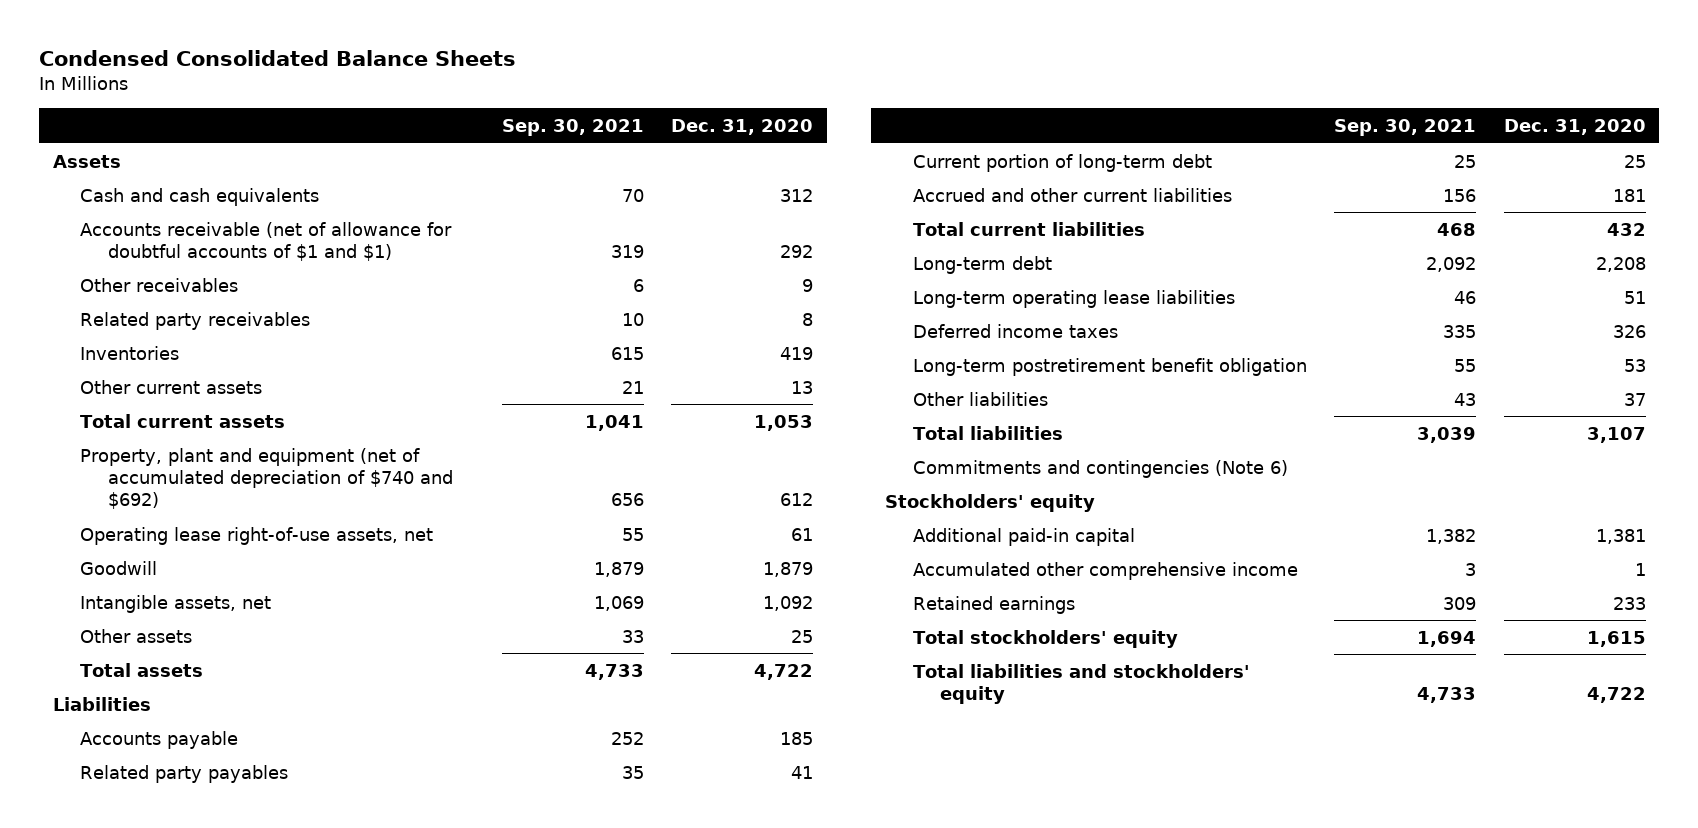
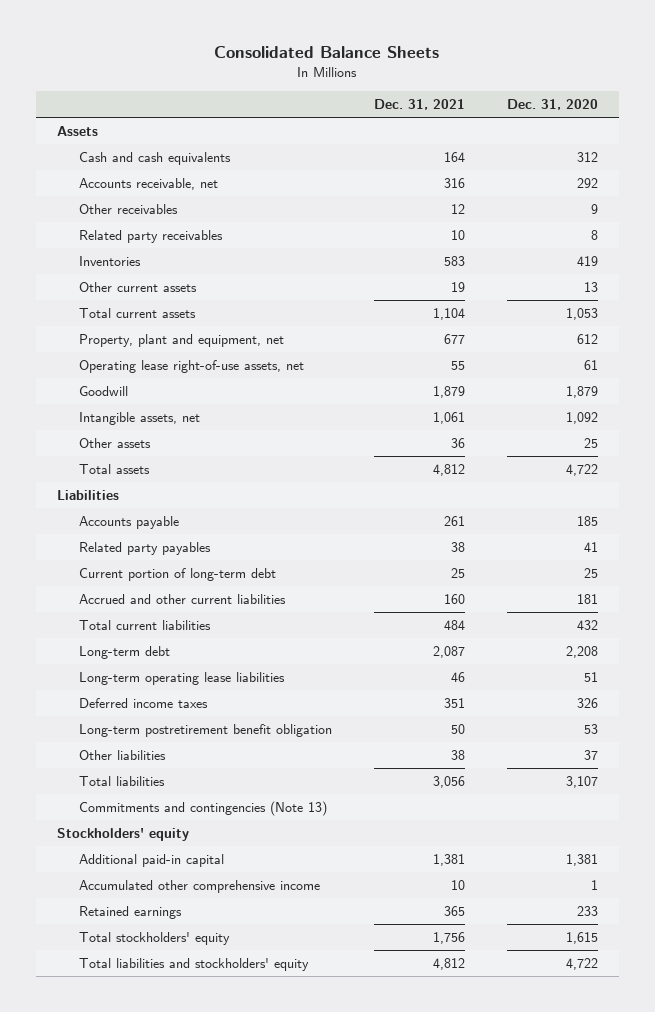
[38,50,516,67] Condensed Consolidated Balance Sheets -> [214,46,440,59] Consolidated Balance Sheets
[501,118,644,136] Sep. 30, 2021 -> none
none -> [373,99,465,111] Dec. 31, 2021
[80,221,453,261] Accounts receivable (net of allowance for doubtful accounts of $1 and $1) -> [79,177,219,190] Accounts receivable, net
[80,447,453,509] Property, plant and equipment (net of accumulated depreciation of $740 and $692) -> [79,333,285,347] Property, plant and equipment, net
[912,459,1288,478] Commitments and contingencies (Note 6) -> [79,800,328,816] Commitments and contingencies (Note 13)

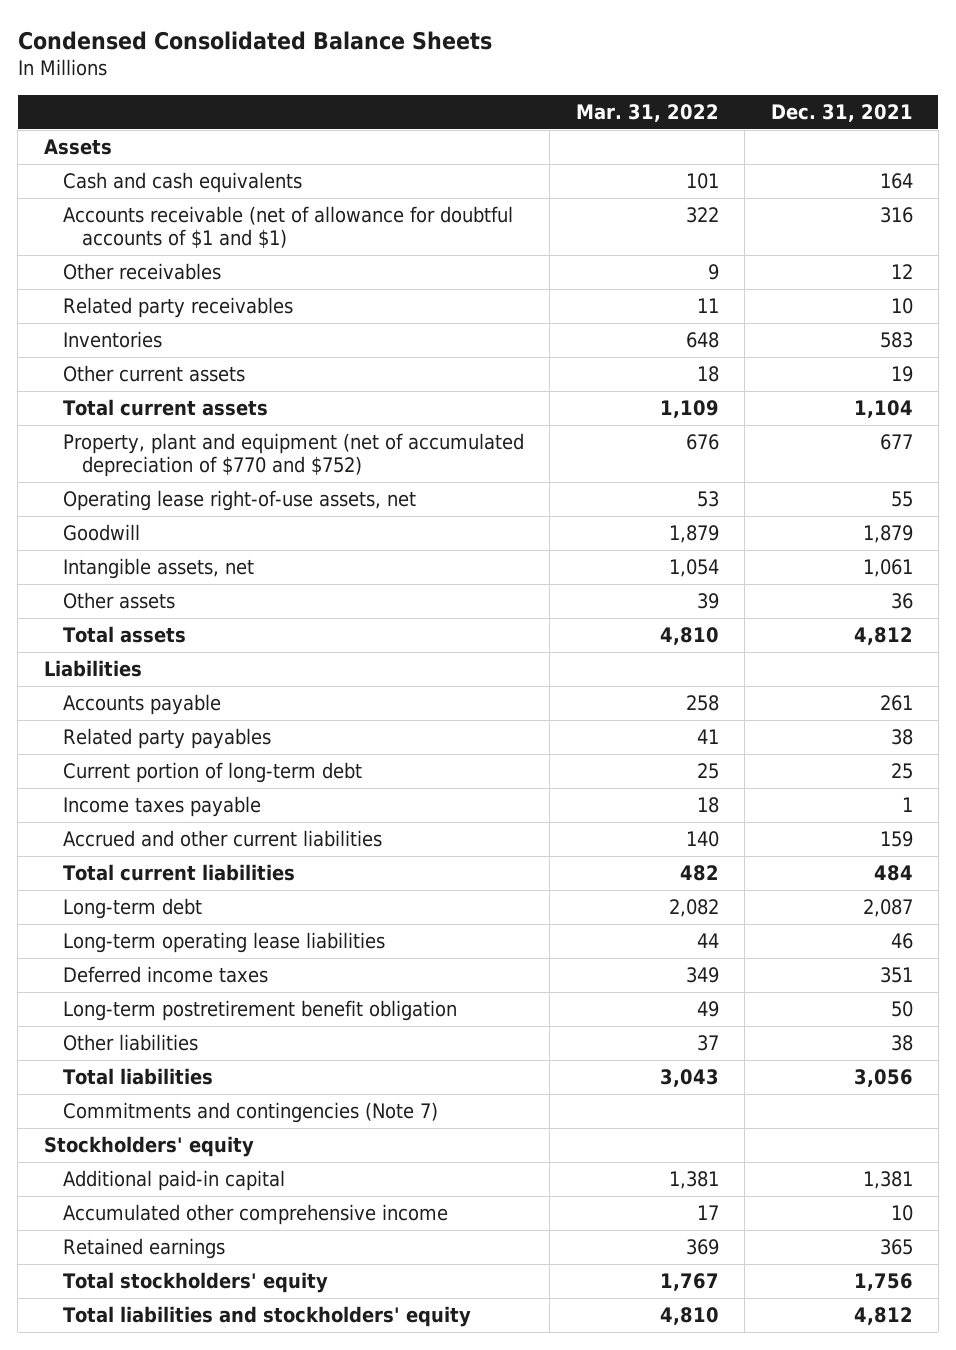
[214,46,440,59] Consolidated Balance Sheets -> [17,30,492,50] Condensed Consolidated Balance Sheets
[506,99,598,111] Dec. 31, 2020 -> none
none -> [575,104,719,123] Mar. 31, 2022
[79,177,219,190] Accounts receivable, net -> [63,206,514,249] Accounts receivable (net of allowance for doubtful accounts of $1 and $1)
[79,333,285,347] Property, plant and equipment, net -> [63,433,525,478] Property, plant and equipment (net of accumulated depreciation of $770 and $752)
none -> [63,796,262,818] Income taxes payable
[443,593,465,604] 160 -> [879,831,913,848] 159
[79,800,328,816] Commitments and contingencies (Note 13) -> [63,1102,439,1124] Commitments and contingencies (Note 7)

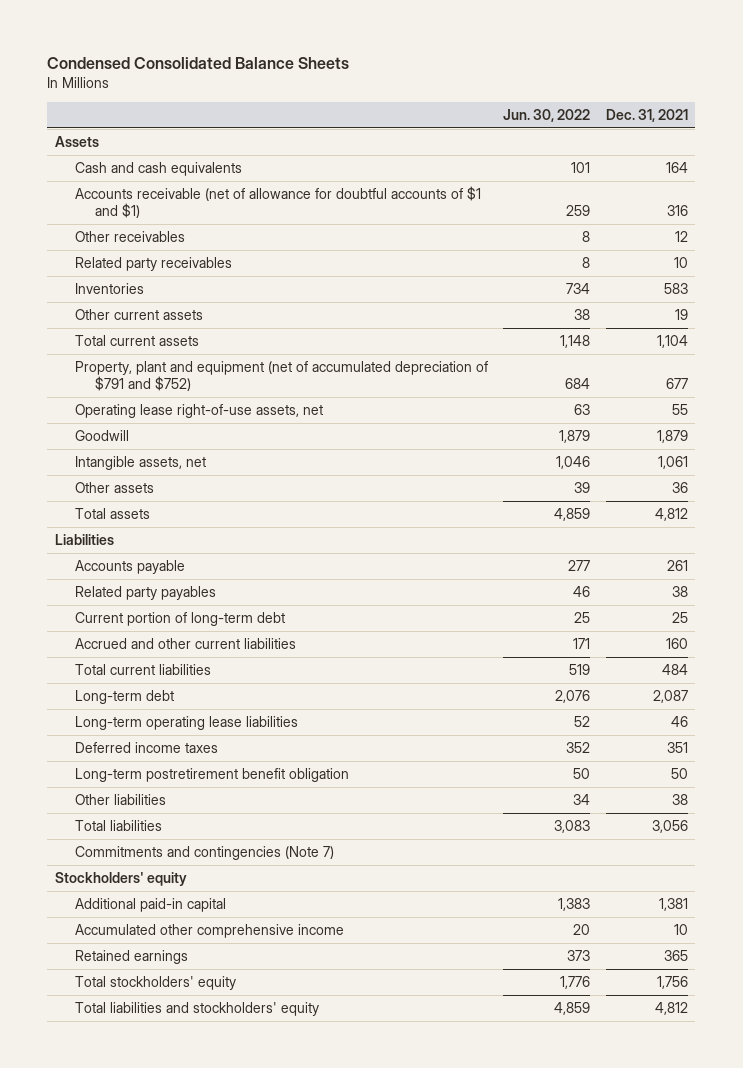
[575,104,719,123] Mar. 31, 2022 -> none
none -> [503,109,591,123] Jun. 30, 2022
[63,433,525,478] Property, plant and equipment (net of accumulated depreciation of $770 and $752) -> [74,361,488,392] Property, plant and equipment (net of accumulated depreciation of $791 and $752)
[63,796,262,818] Income taxes payable -> none
[879,831,913,848] 159 -> [665,638,688,650] 160

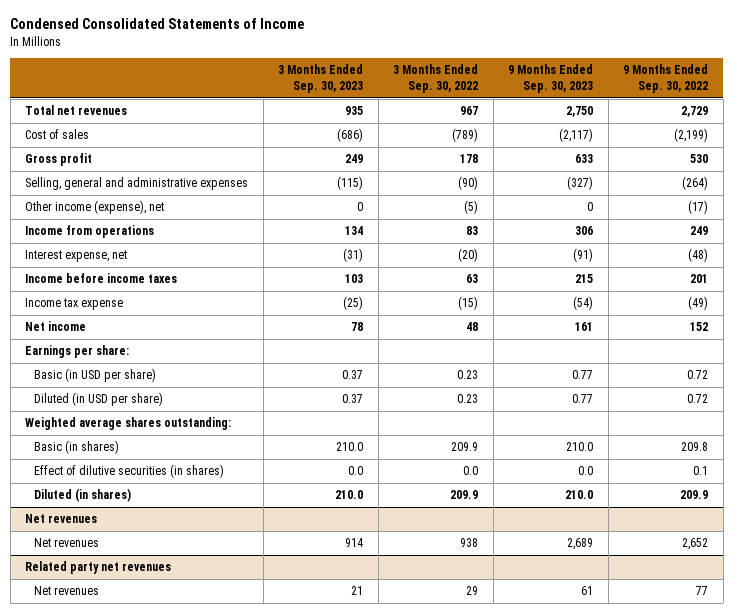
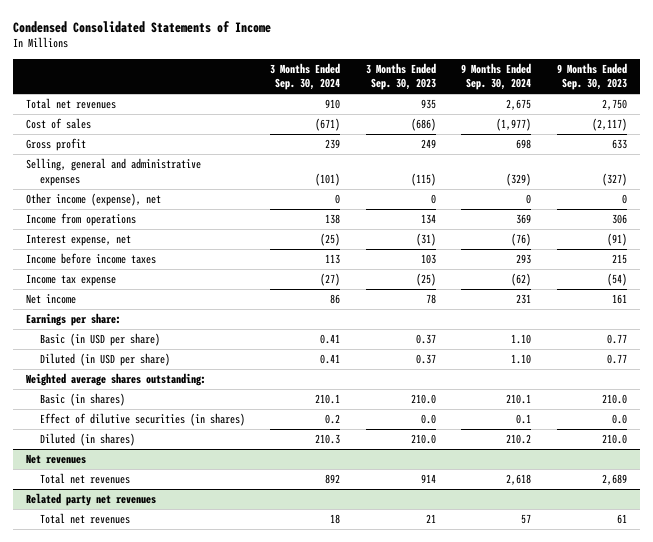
[393,64,479,94] 3 Months Ended Sep. 30, 2022 -> none
[623,64,709,94] 9 Months Ended Sep. 30, 2022 -> none
none -> [270,62,341,91] 3 Months Ended Sep. 30, 2024
none -> [461,62,532,91] 9 Months Ended Sep. 30, 2024
[33,538,99,548] Net revenues -> [39,472,130,484] Total net revenues
[33,586,99,596] Net revenues -> [39,512,130,524] Total net revenues

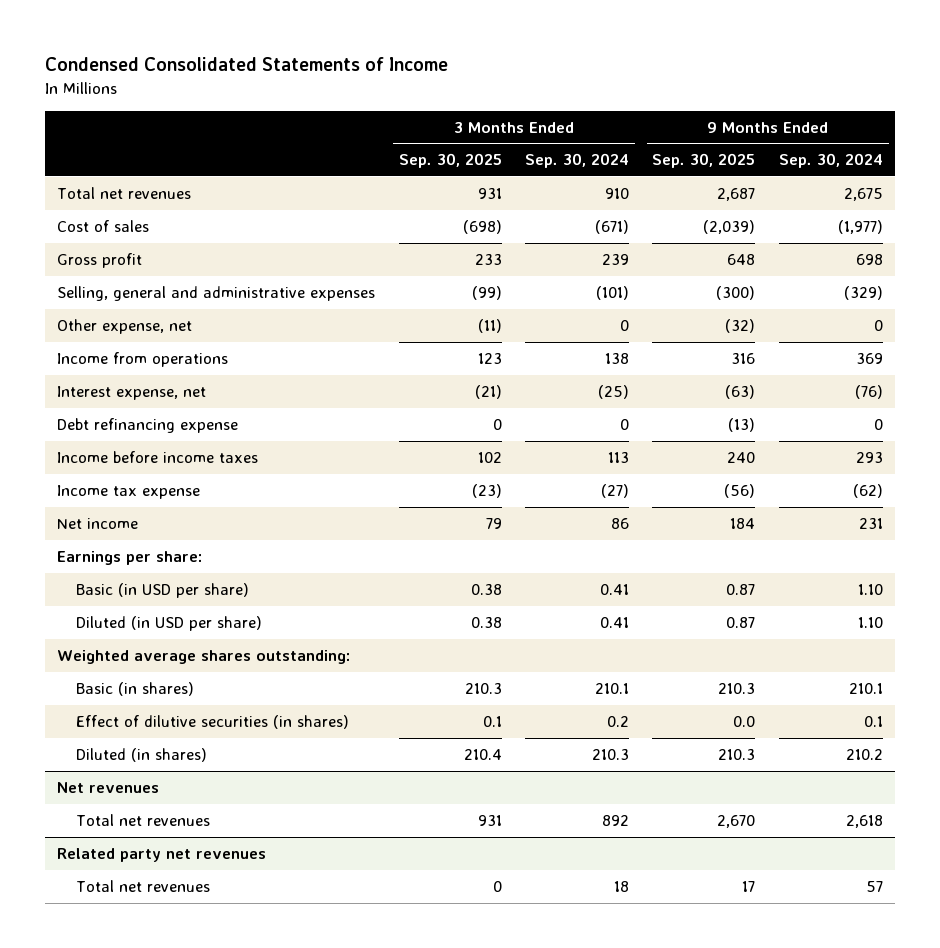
[365,62,436,91] 3 Months Ended Sep. 30, 2023 -> none
[556,62,627,91] 9 Months Ended Sep. 30, 2023 -> none
none -> [398,153,502,169] Sep. 30, 2025
none -> [652,153,756,169] Sep. 30, 2025
[26,192,162,206] Other income (expense), net -> [57,318,193,334] Other expense, net
none -> [57,417,239,433] Debt refinancing expense

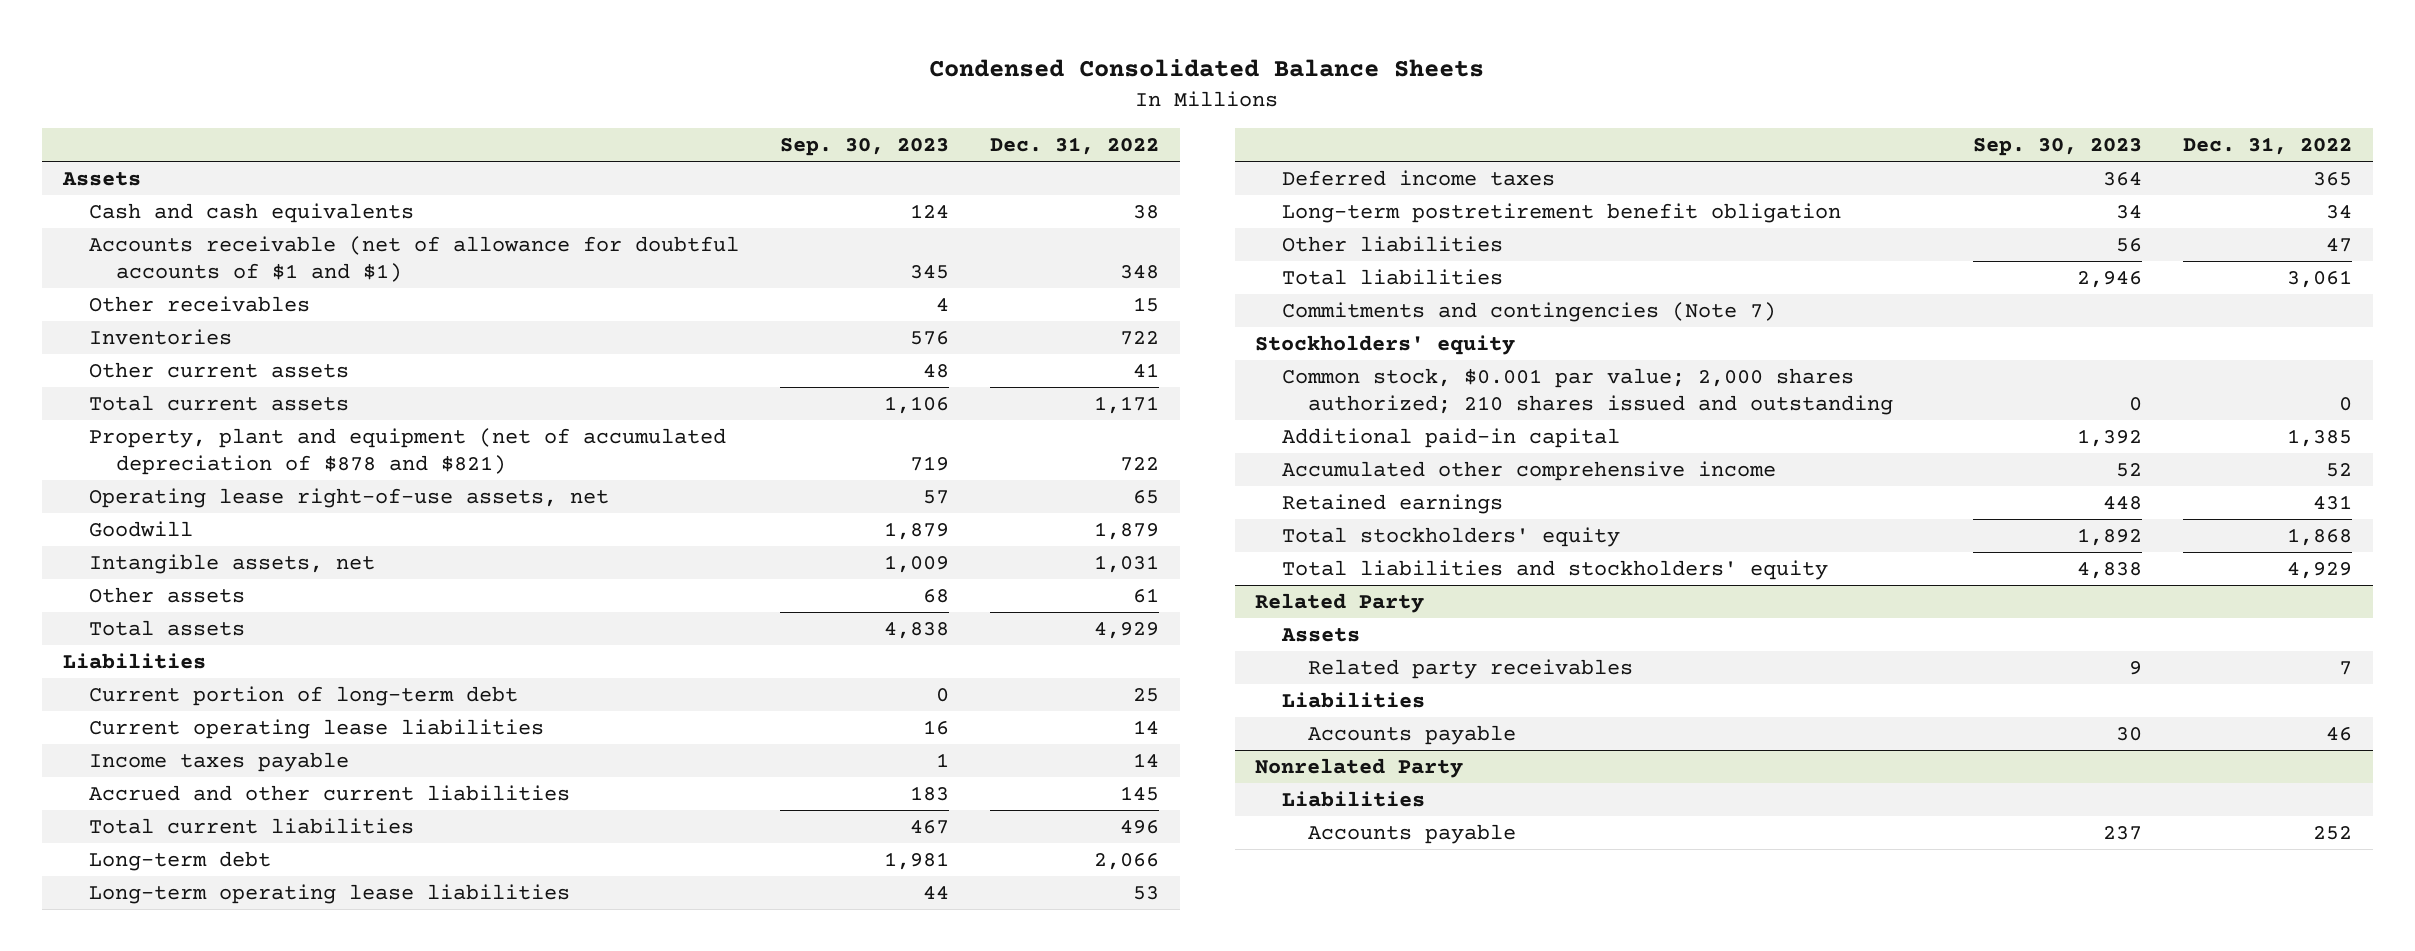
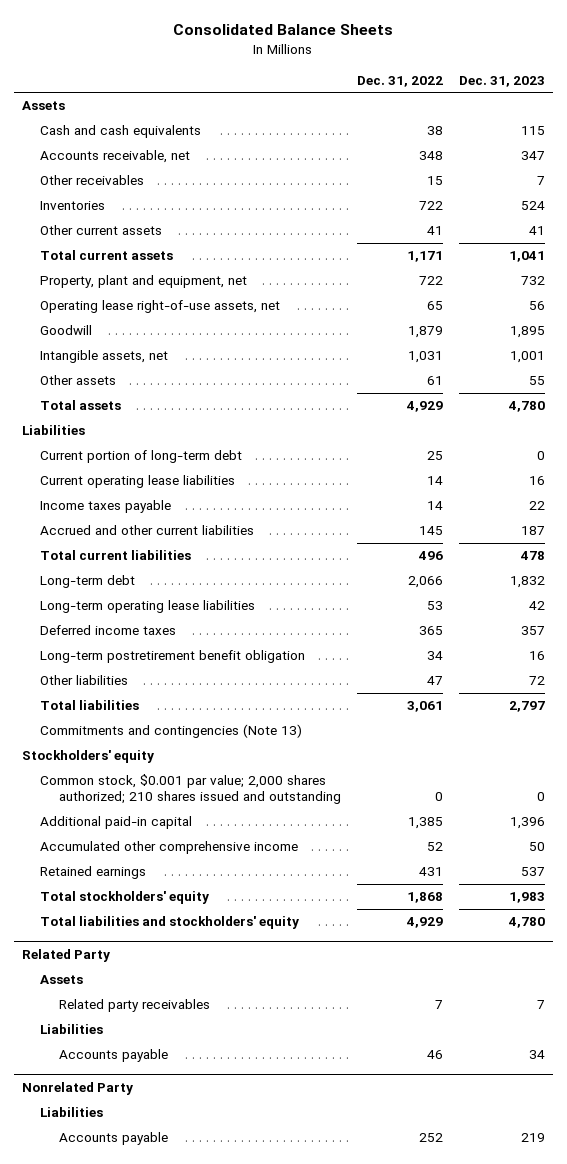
[929,59,1485,78] Condensed Consolidated Balance Sheets -> [173,24,394,36] Consolidated Balance Sheets
[780,138,950,157] Sep. 30, 2023 -> none
none -> [458,75,545,87] Dec. 31, 2023
[89,235,740,282] Accounts receivable (net of allowance for doubtful accounts of $1 and $1) -> [40,150,191,164] Accounts receivable, net
[89,427,727,475] Property, plant and equipment (net of accumulated depreciation of $878 and $821) -> [40,275,248,289] Property, plant and equipment, net
[1281,301,1776,322] Commitments and contingencies (Note 7) -> [40,724,303,739] Commitments and contingencies (Note 13)

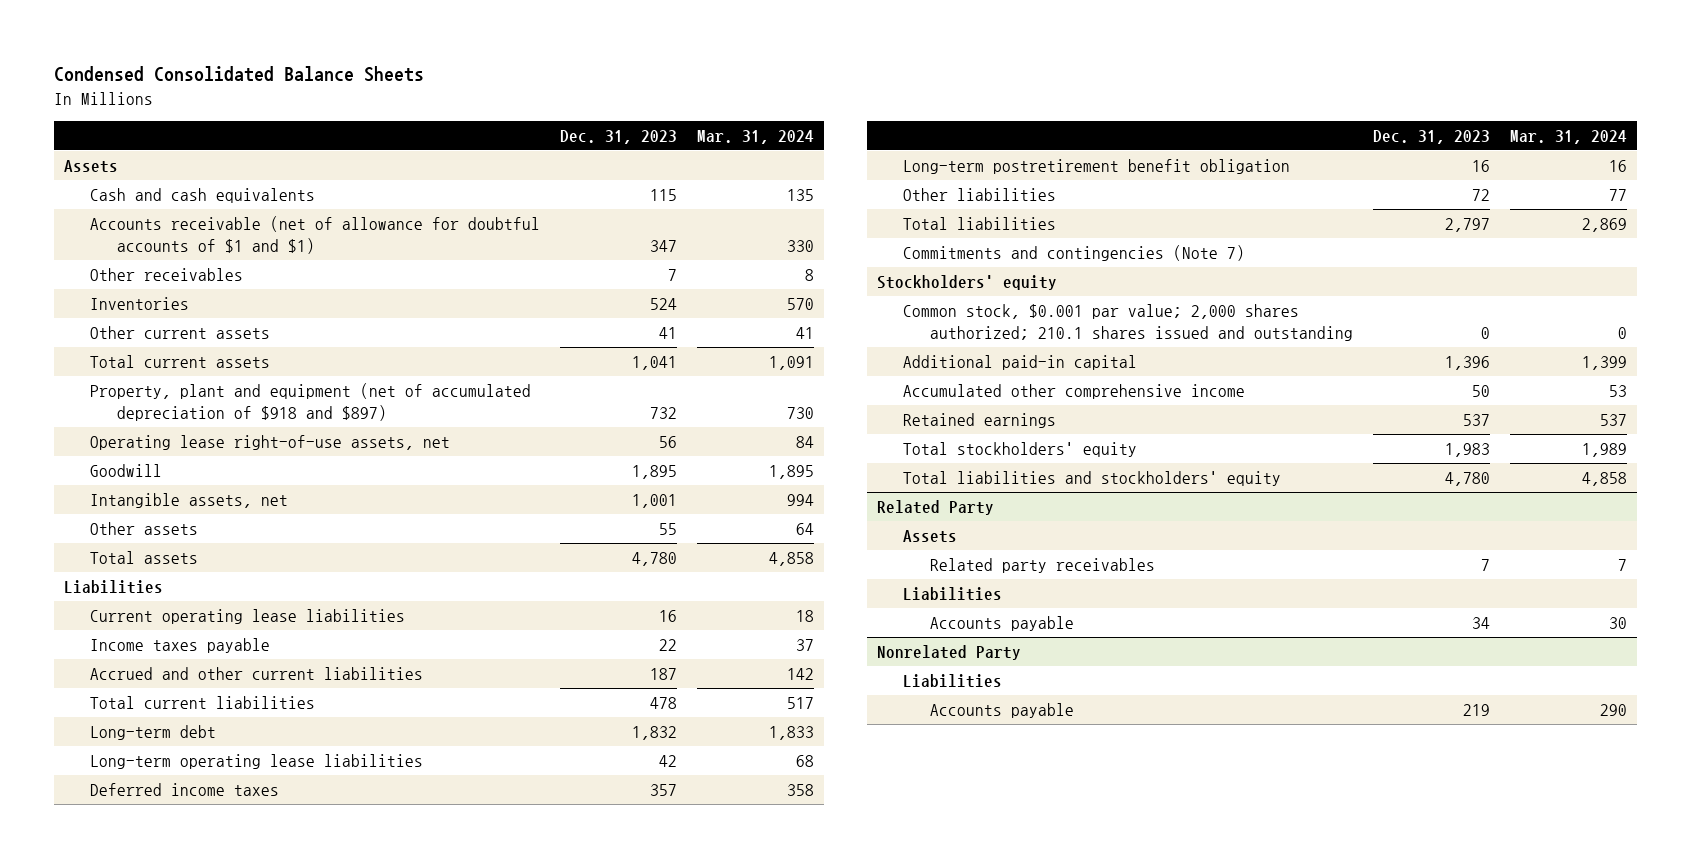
[173,24,394,36] Consolidated Balance Sheets -> [53,66,424,83] Condensed Consolidated Balance Sheets
[356,75,443,87] Dec. 31, 2022 -> none
none -> [697,129,815,144] Mar. 31, 2024
[40,150,191,164] Accounts receivable, net -> [90,216,541,254] Accounts receivable (net of allowance for doubtful accounts of $1 and $1)
[40,275,248,289] Property, plant and equipment, net -> [90,383,532,421] Property, plant and equipment (net of accumulated depreciation of $918 and $897)
[40,450,243,464] Current portion of long-term debt -> none
[40,724,303,739] Commitments and contingencies (Note 13) -> [903,245,1246,262] Commitments and contingencies (Note 7)
[40,774,341,805] Common stock, $0.001 par value; 2,000 shares authorized; 210 shares issued and outstanding -> [903,304,1353,341] Common stock, $0.001 par value; 2,000 shares authorized; 210.1 shares issued and outstanding

